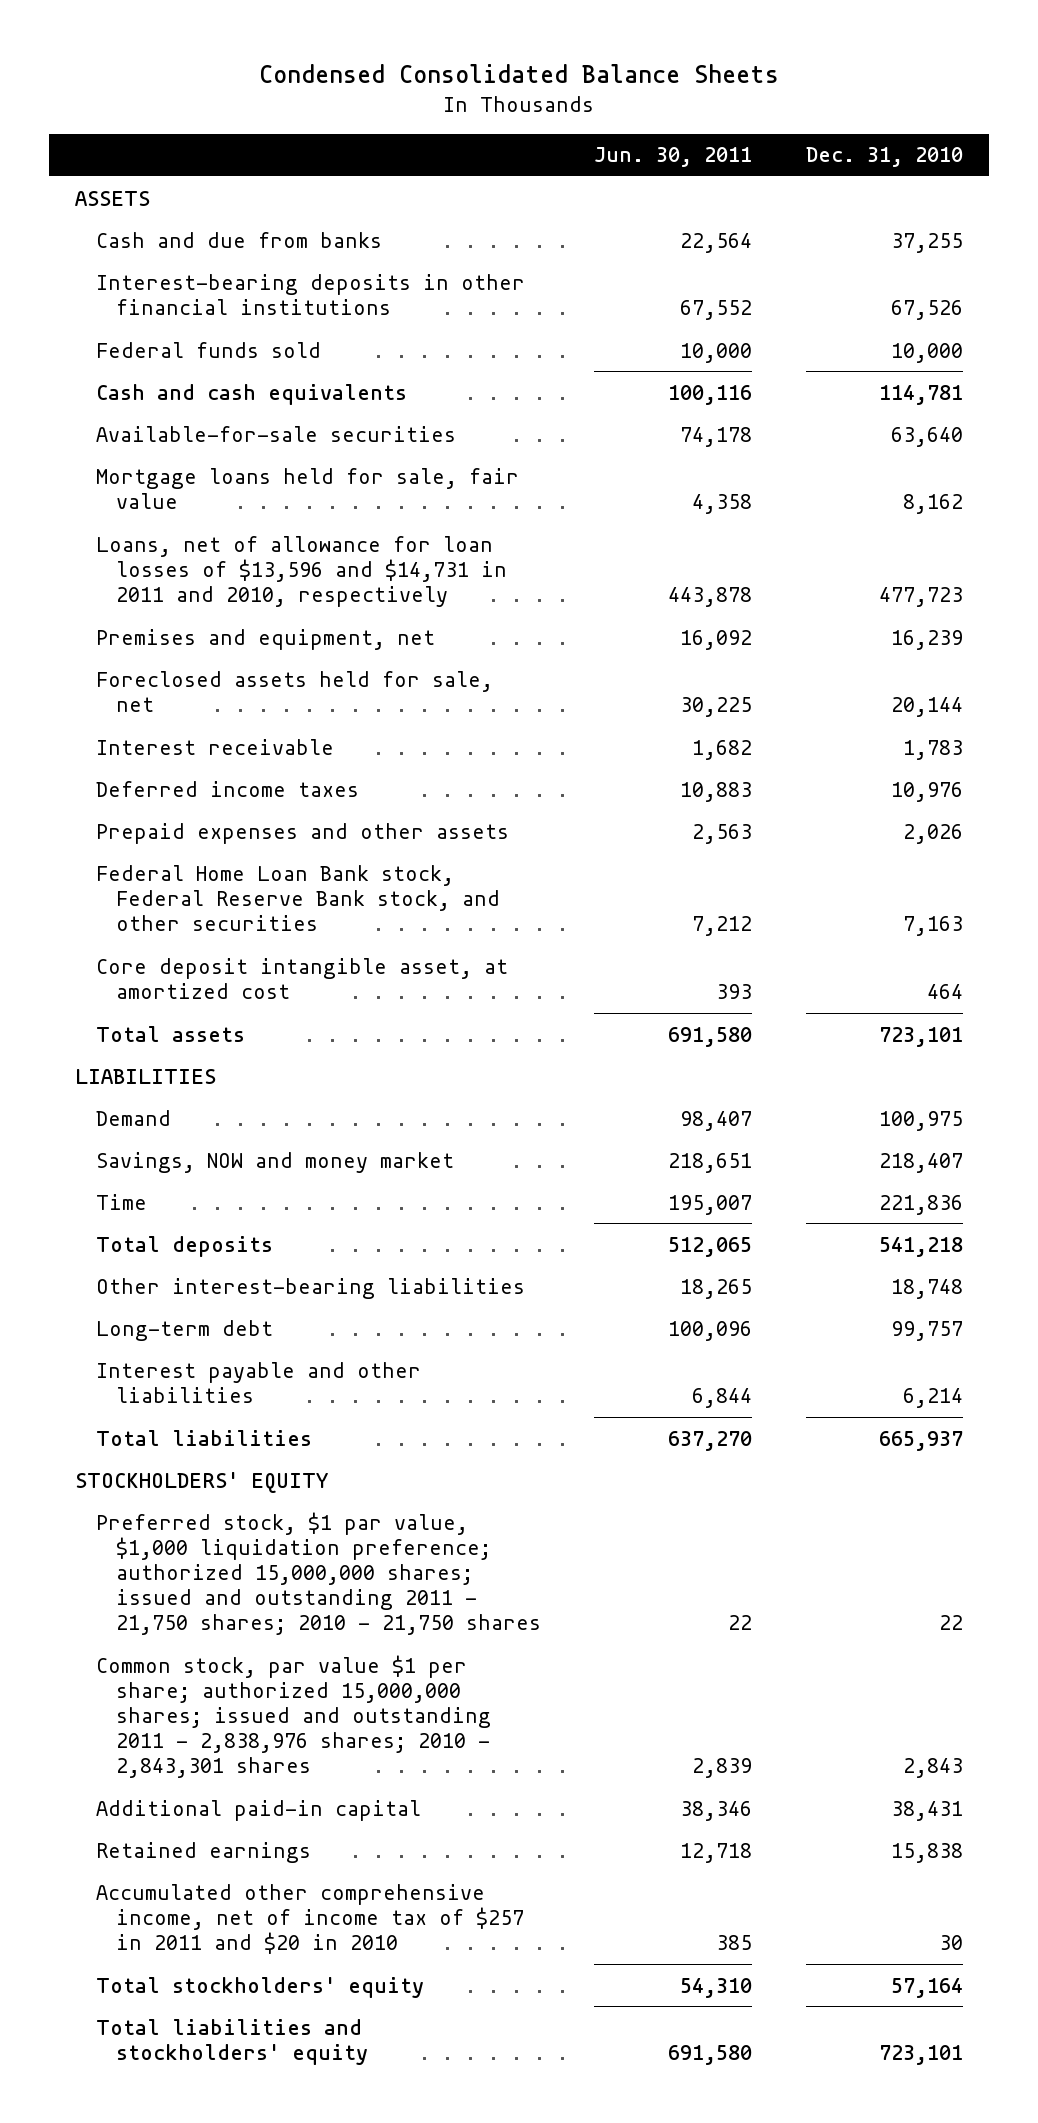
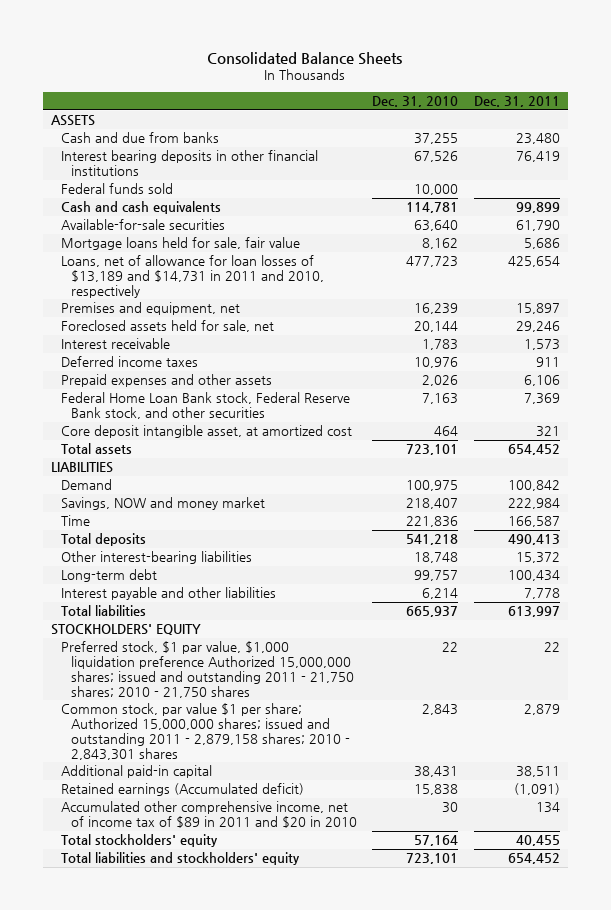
[258,63,779,83] Condensed Consolidated Balance Sheets -> [207,51,403,65] Consolidated Balance Sheets
[594,147,753,168] Jun. 30, 2011 -> none
none -> [473,96,560,108] Dec. 31, 2011
[95,273,525,315] Interest-bearing deposits in other financial institutions -> [60,150,318,177] Interest bearing deposits in other financial institutions
[95,535,508,608] Loans, net of allowance for loan losses of $13,596 and $14,731 in 2011 and 2010, respectively -> [60,255,324,298] Loans, net of allowance for loan losses of $13,189 and $14,731 in 2011 and 2010, respectively
[95,1511,542,1636] Preferred stock, $1 par value, $1,000 liquidation preference; authorized 15,000,000 shares; issued and outstanding 2011 - 21,750 shares; 2010 - 21,750 shares -> [60,641,354,698] Preferred stock, $1 par value, $1,000 liquidation preference Authorized 15,000,000 shares; issued and outstanding 2011 - 21,750 shares; 2010 - 21,750 shares
[95,1654,492,1779] Common stock, par value $1 per share; authorized 15,000,000 shares; issued and outstanding 2011 - 2,838,976 shares; 2010 - 2,843,301 shares -> [60,703,350,760] Common stock, par value $1 per share; Authorized 15,000,000 shares; issued and outstanding 2011 - 2,879,158 shares; 2010 - 2,843,301 shares
[95,1841,311,1863] Retained earnings -> [60,783,304,797] Retained earnings (Accumulated deficit)
[95,1883,525,1955] Accumulated other comprehensive income, net of income tax of $257 in 2011 and $20 in 2010 -> [60,801,357,829] Accumulated other comprehensive income, net of income tax of $89 in 2011 and $20 in 2010

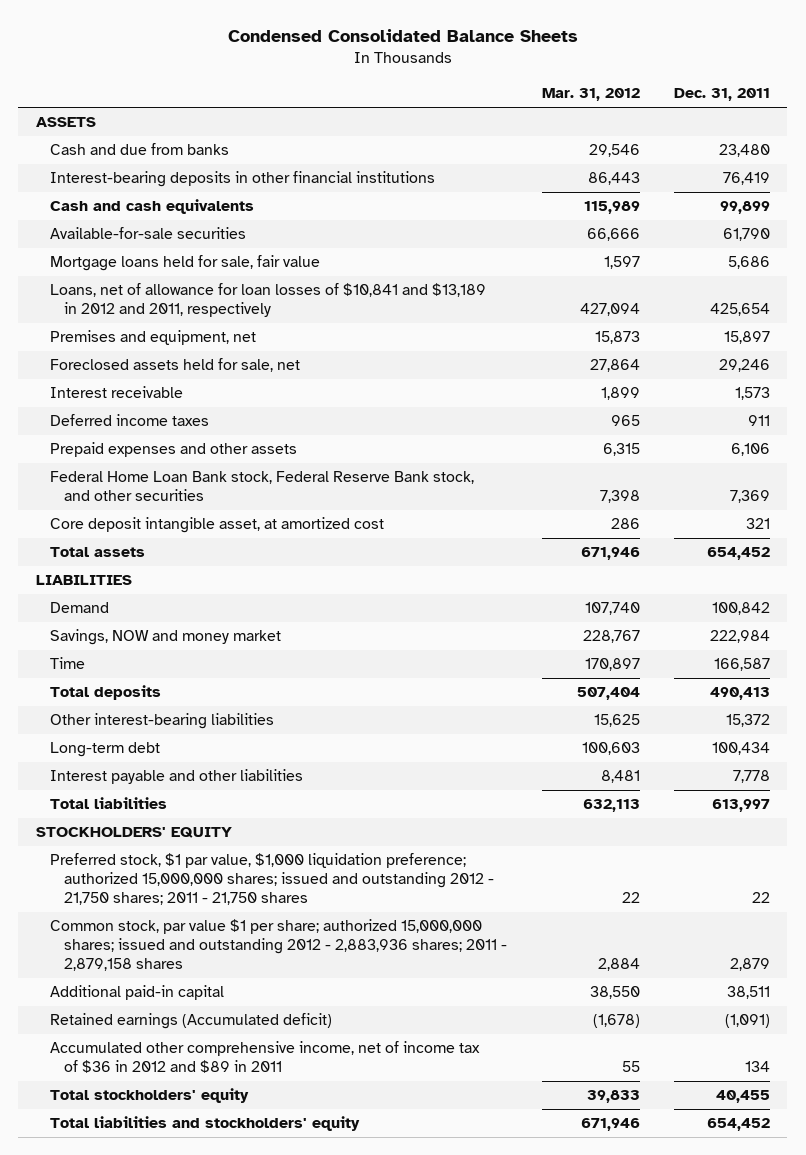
[207,51,403,65] Consolidated Balance Sheets -> [227,29,578,43] Condensed Consolidated Balance Sheets
[372,96,459,108] Dec. 31, 2010 -> none
none -> [541,88,640,102] Mar. 31, 2012
[60,183,173,195] Federal funds sold -> none
[60,150,318,177] Interest bearing deposits in other financial institutions -> [49,171,435,188] Interest-bearing deposits in other financial institutions
[60,255,324,298] Loans, net of allowance for loan losses of $13,189 and $14,731 in 2011 and 2010, respectively -> [49,283,486,318] Loans, net of allowance for loan losses of $10,841 and $13,189 in 2012 and 2011, respectively
[60,641,354,698] Preferred stock, $1 par value, $1,000 liquidation preference Authorized 15,000,000 shares; issued and outstanding 2011 - 21,750 shares; 2010 - 21,750 shares -> [49,853,495,906] Preferred stock, $1 par value, $1,000 liquidation preference; authorized 15,000,000 shares; issued and outstanding 2012 - 21,750 shares; 2011 - 21,750 shares
[60,703,350,760] Common stock, par value $1 per share; Authorized 15,000,000 shares; issued and outstanding 2011 - 2,879,158 shares; 2010 - 2,843,301 shares -> [49,919,508,972] Common stock, par value $1 per share; authorized 15,000,000 shares; issued and outstanding 2012 - 2,883,936 shares; 2011 - 2,879,158 shares
[60,801,357,829] Accumulated other comprehensive income, net of income tax of $89 in 2011 and $20 in 2010 -> [49,1041,480,1074] Accumulated other comprehensive income, net of income tax of $36 in 2012 and $89 in 2011

